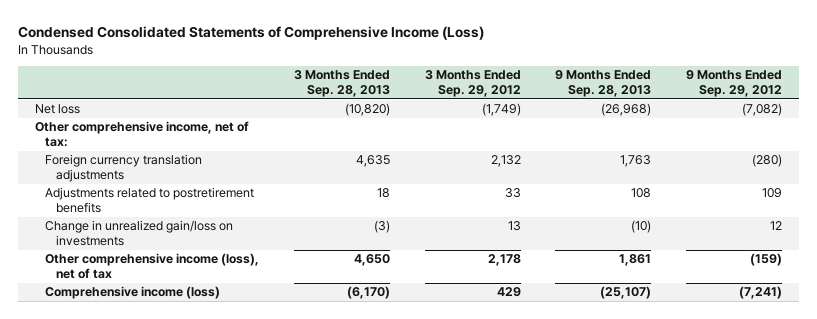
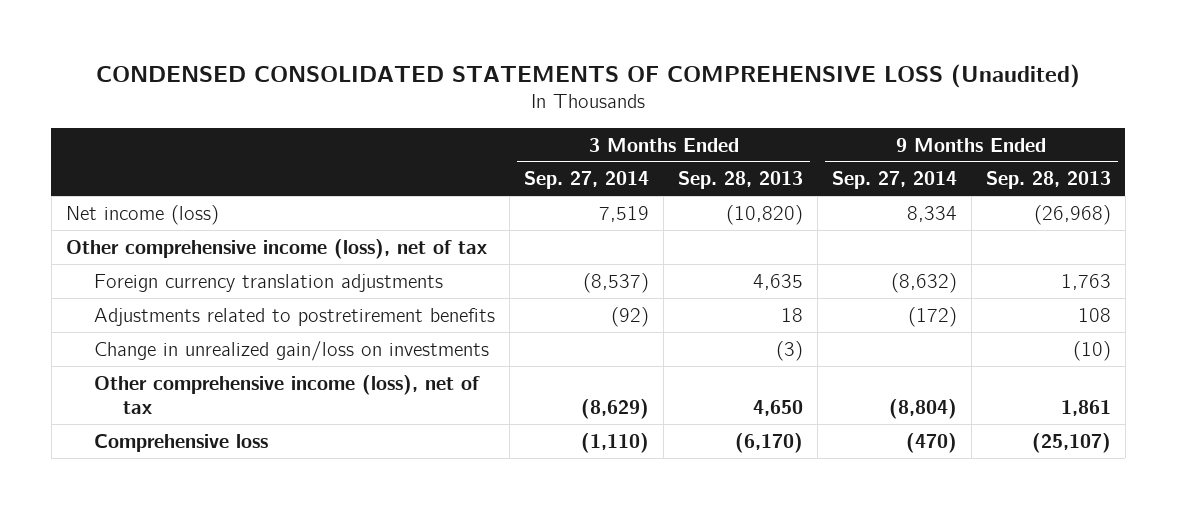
[17,26,484,41] Condensed Consolidated Statements of Comprehensive Income (Loss) -> [96,63,1081,88] CONDENSED CONSOLIDATED STATEMENTS OF COMPREHENSIVE LOSS (Unaudited)
[424,70,521,98] 3 Months Ended Sep. 29, 2012 -> none
[685,70,782,98] 9 Months Ended Sep. 29, 2012 -> none
none -> [524,171,650,190] Sep. 27, 2014
none -> [832,171,958,190] Sep. 27, 2014
[35,104,81,115] Net loss -> [65,204,219,225] Net income (loss)
[35,121,250,148] Other comprehensive income, net of tax: -> [65,238,487,259] Other comprehensive income (loss), net of tax
[45,286,221,300] Comprehensive income (loss) -> [94,433,269,452] Comprehensive loss

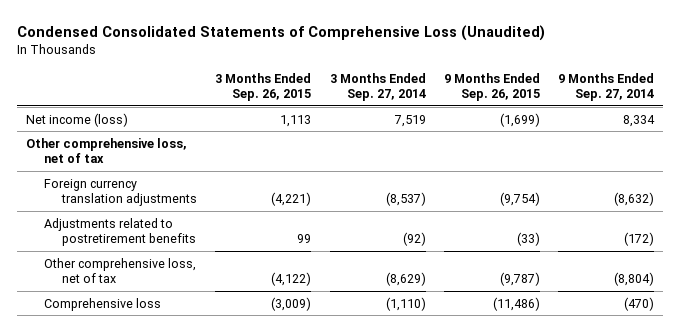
[96,63,1081,88] CONDENSED CONSOLIDATED STATEMENTS OF COMPREHENSIVE LOSS (Unaudited) -> [17,24,546,41] Condensed Consolidated Statements of Comprehensive Loss (Unaudited)
[678,171,804,190] Sep. 28, 2013 -> none
[985,171,1111,190] Sep. 28, 2013 -> none
none -> [215,72,312,102] 3 Months Ended Sep. 26, 2015
none -> [443,72,540,102] 9 Months Ended Sep. 26, 2015
[65,238,487,259] Other comprehensive income (loss), net of tax -> [26,137,188,163] Other comprehensive loss, net of tax
[94,340,490,361] Change in unrealized gain/loss on investments -> none
[94,374,481,415] Other comprehensive income (loss), net of tax -> [44,257,197,283] Other comprehensive loss, net of tax

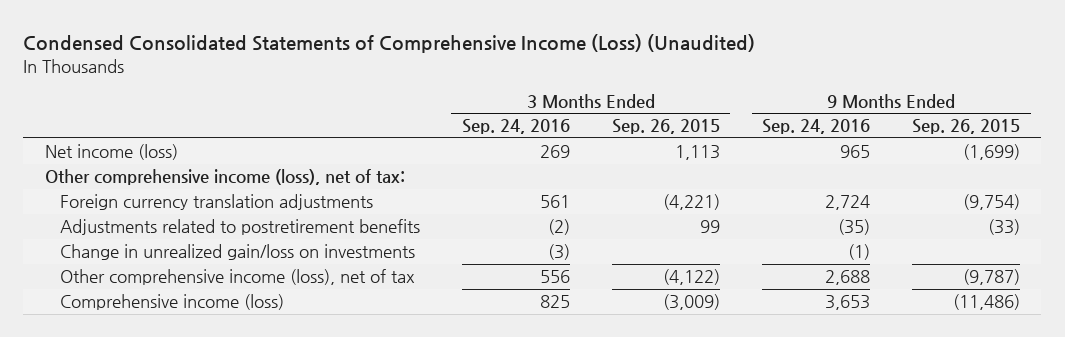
[17,24,546,41] Condensed Consolidated Statements of Comprehensive Loss (Unaudited) -> [23,34,756,54] Condensed Consolidated Statements of Comprehensive Income (Loss) (Unaudited)
[329,72,426,102] 3 Months Ended Sep. 27, 2014 -> none
[557,72,654,102] 9 Months Ended Sep. 27, 2014 -> none
none -> [461,119,570,135] Sep. 24, 2016
none -> [762,119,871,135] Sep. 24, 2016
[26,137,188,163] Other comprehensive loss, net of tax -> [44,169,405,186] Other comprehensive income (loss), net of tax:
none -> [59,244,415,261] Change in unrealized gain/loss on investments
[44,257,197,283] Other comprehensive loss, net of tax -> [59,269,415,286] Other comprehensive income (loss), net of tax
[44,297,162,311] Comprehensive loss -> [59,294,284,311] Comprehensive income (loss)

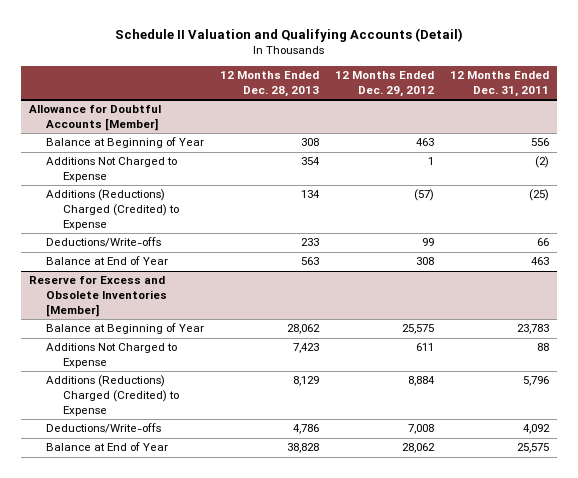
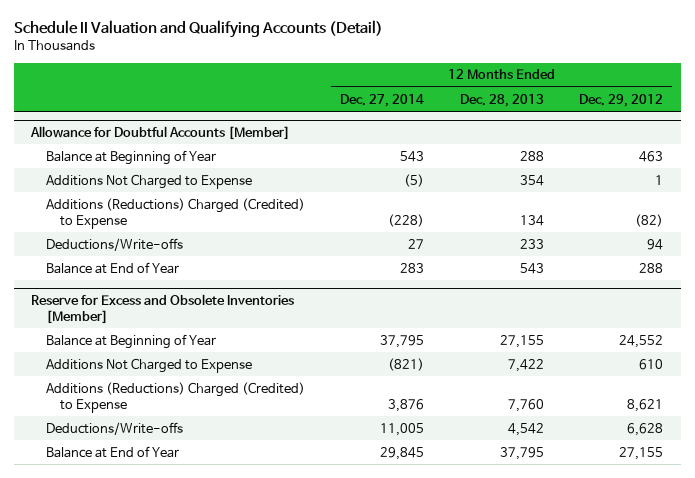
[450,71,550,98] 12 Months Ended Dec. 31, 2011 -> none
none -> [340,93,425,107] Dec. 27, 2014
[300,138,319,147] 308 -> [519,150,544,161] 288
[414,189,435,202] (57) -> [635,213,664,227] (82)
[422,238,435,247] 99 -> [647,238,664,250] 94
[300,257,319,266] 563 -> [519,262,544,274] 543
[416,257,435,266] 308 -> [639,262,664,273] 288
[286,324,320,335] 28,062 -> [499,334,544,348] 27,155
[402,324,435,335] 25,575 -> [619,334,664,348] 24,552
[292,343,319,354] 7,423 -> [507,358,544,372] 7,422
[416,343,435,352] 611 -> [639,358,664,370] 610
[292,376,319,387] 8,129 -> [507,398,544,412] 7,760
[408,376,436,387] 8,884 -> [627,398,664,412] 8,621
[292,424,319,435] 4,786 -> [507,422,544,436] 4,542
[408,424,435,435] 7,008 -> [627,422,664,436] 6,628
[286,443,319,454] 38,828 -> [499,446,544,460] 37,795
[402,443,436,454] 28,062 -> [619,446,664,460] 27,155

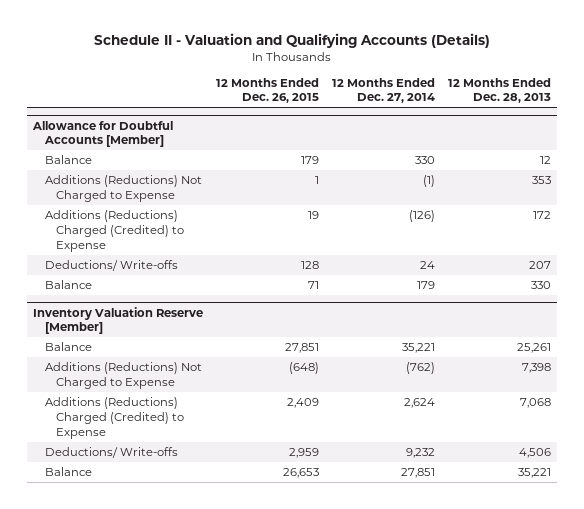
[13,20,383,39] Schedule II Valuation and Qualifying Accounts (Detail) -> [94,32,491,48] Schedule II - Valuation and Qualifying Accounts (Details)
[579,93,664,107] Dec. 29, 2012 -> none
none -> [216,77,320,104] 12 Months Ended Dec. 26, 2015
[45,149,216,165] Balance at Beginning of Year -> [44,155,92,165] Balance
[400,150,425,162] 543 -> [415,156,436,165] 330
[519,150,544,161] 288 -> [540,156,552,165] 12
[45,173,252,189] Additions Not Charged to Expense -> [44,175,202,202] Additions (Reductions) Not Charged to Expense
[404,173,425,187] (5) -> [423,175,436,188] (1)
[519,174,544,186] 354 -> [532,176,552,185] 353
[388,213,425,227] (228) -> [409,210,436,223] (126)
[519,214,544,226] 134 -> [533,211,552,220] 172
[45,237,183,251] Deductions/Write-offs -> [44,260,178,272] Deductions/ Write-offs
[408,238,425,249] 27 -> [420,261,436,270] 24
[519,238,544,249] 233 -> [529,261,552,270] 207
[45,261,179,274] Balance at End of Year -> [44,280,92,290] Balance
[400,262,425,273] 283 -> [417,281,436,290] 179
[519,262,544,274] 543 -> [531,281,552,290] 330
[31,293,295,324] Reserve for Excess and Obsolete Inventories [Member] -> [33,306,204,335] Inventory Valuation Reserve [Member]
[45,333,216,349] Balance at Beginning of Year -> [44,342,92,352] Balance
[380,334,425,348] 37,795 -> [402,343,436,354] 35,221
[499,334,544,348] 27,155 -> [517,343,552,354] 25,261
[45,357,252,373] Additions Not Charged to Expense -> [44,362,202,389] Additions (Reductions) Not Charged to Expense
[388,357,425,371] (821) -> [406,362,436,375] (762)
[507,358,544,372] 7,422 -> [522,363,552,374] 7,398
[388,398,425,412] 3,876 -> [404,398,436,409] 2,624
[507,398,544,412] 7,760 -> [520,398,552,409] 7,068
[45,421,183,435] Deductions/Write-offs -> [44,447,178,459] Deductions/ Write-offs
[380,422,425,436] 11,005 -> [406,448,436,459] 9,232
[507,422,544,436] 4,542 -> [519,448,552,459] 4,506
[45,445,179,458] Balance at End of Year -> [44,467,92,477] Balance
[380,446,425,460] 29,845 -> [401,468,436,479] 27,851
[499,446,544,460] 37,795 -> [518,468,552,479] 35,221

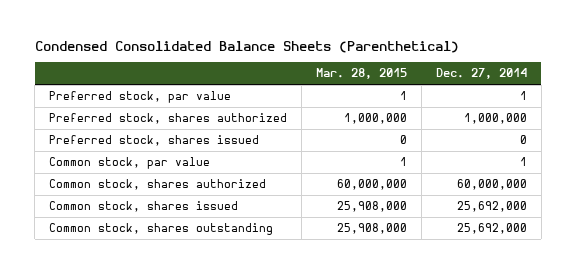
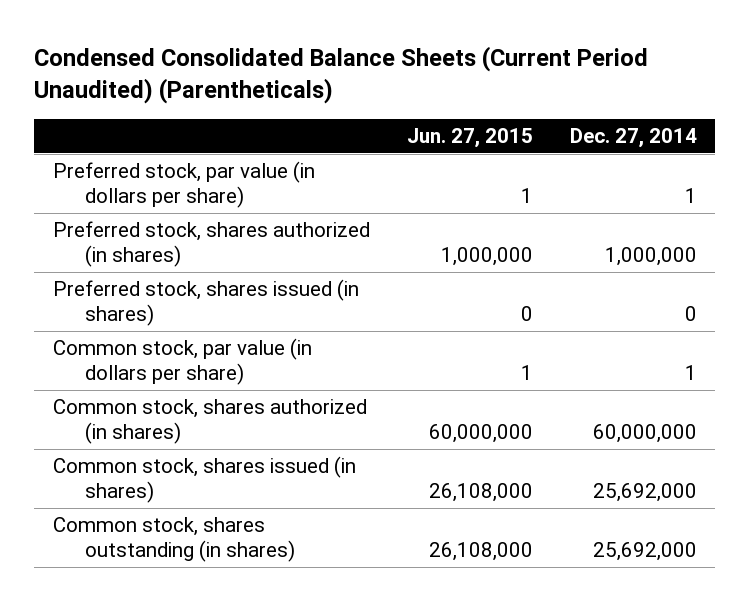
[34,41,459,54] Condensed Consolidated Balance Sheets (Parenthetical) -> [34,46,649,105] Condensed Consolidated Balance Sheets (Current Period Unaudited) (Parentheticals)
[315,68,407,80] Mar. 28, 2015 -> none
none -> [406,128,533,149] Jun. 27, 2015
[49,91,232,104] Preferred stock, par value -> [52,161,315,209] Preferred stock, par value (in dollars per share)
[49,113,288,125] Preferred stock, shares authorized -> [52,221,370,268] Preferred stock, shares authorized (in shares)
[49,135,260,147] Preferred stock, shares issued -> [52,279,359,327] Preferred stock, shares issued (in shares)
[49,157,211,170] Common stock, par value -> [52,338,312,386] Common stock, par value (in dollars per share)
[49,179,267,191] Common stock, shares authorized -> [52,399,367,445] Common stock, shares authorized (in shares)
[49,201,239,213] Common stock, shares issued -> [52,456,356,504] Common stock, shares issued (in shares)
[49,223,274,236] Common stock, shares outstanding -> [52,517,296,563] Common stock, shares outstanding (in shares)

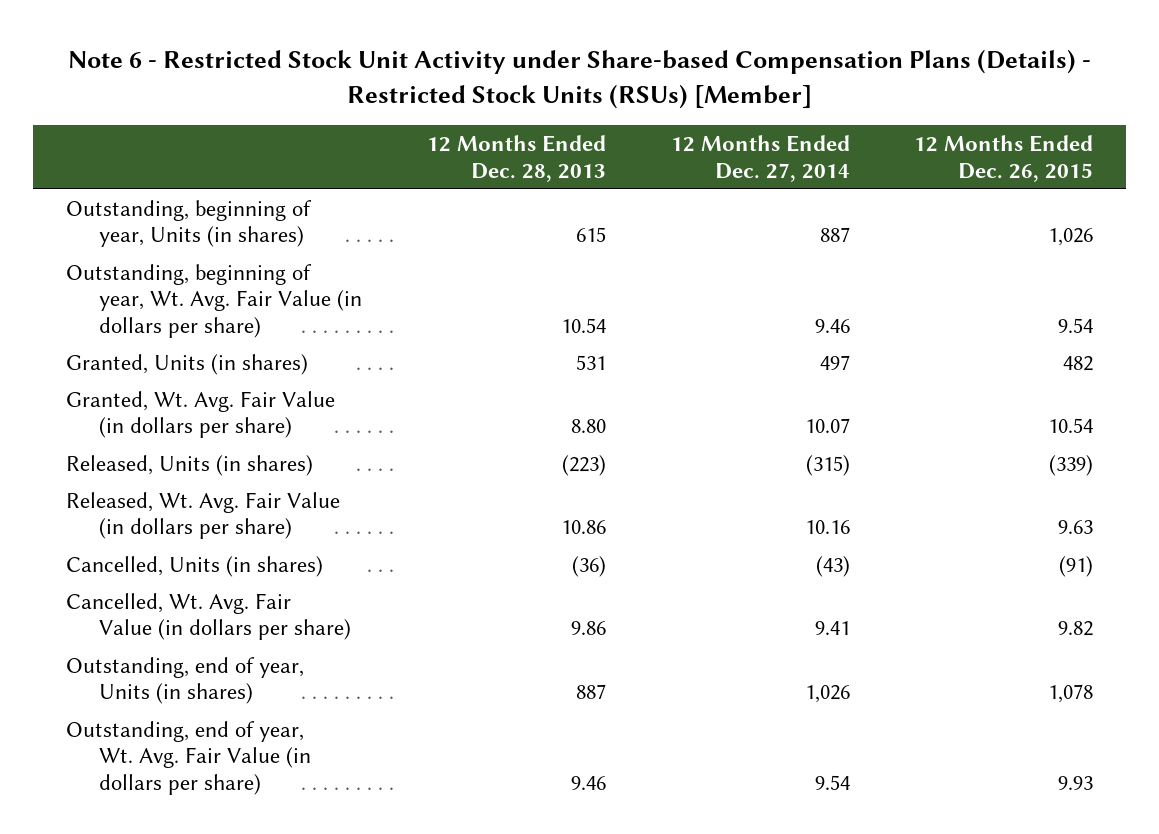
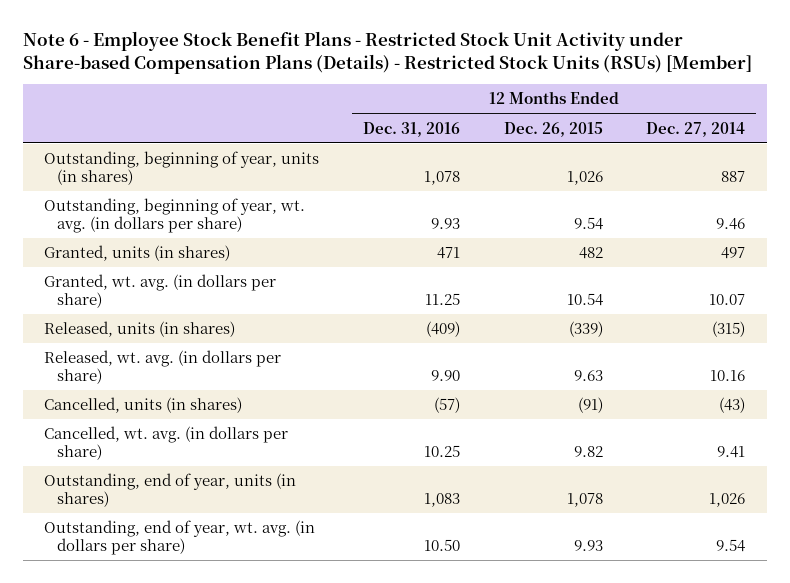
[67,49,1091,109] Note 6 - Restricted Stock Unit Activity under Share-based Compensation Plans (Details) - Restricted Stock Units (RSUs) [Member] -> [22,30,752,75] Note 6 - Employee Stock Benefit Plans - Restricted Stock Unit Activity under Share-based Compensation Plans (Details) - Restricted Stock Units (RSUs) [Member]
[426,135,606,182] 12 Months Ended Dec. 28, 2013 -> none
none -> [363,121,461,137] Dec. 31, 2016
[65,199,312,248] Outstanding, beginning of year, Units (in shares) -> [44,151,320,185] Outstanding, beginning of year, units (in shares)
[65,263,363,338] Outstanding, beginning of year, Wt. Avg. Fair Value (in dollars per share) -> [44,198,306,233] Outstanding, beginning of year, wt. avg. (in dollars per share)
[65,353,308,375] Granted, Units (in shares) -> [44,245,231,262] Granted, units (in shares)
[65,390,335,439] Granted, Wt. Avg. Fair Value (in dollars per share) -> [44,274,277,308] Granted, wt. avg. (in dollars per share)
[65,454,313,476] Released, Units (in shares) -> [44,321,236,338] Released, units (in shares)
[65,491,340,540] Released, Wt. Avg. Fair Value (in dollars per share) -> [44,350,282,384] Released, wt. avg. (in dollars per share)
[65,555,323,577] Cancelled, Units (in shares) -> [44,397,243,414] Cancelled, units (in shares)
[65,592,352,641] Cancelled, Wt. Avg. Fair Value (in dollars per share) -> [44,426,289,460] Cancelled, wt. avg. (in dollars per share)
[65,656,304,705] Outstanding, end of year, Units (in shares) -> [44,473,297,507] Outstanding, end of year, units (in shares)
[65,720,312,795] Outstanding, end of year, Wt. Avg. Fair Value (in dollars per share) -> [44,520,316,555] Outstanding, end of year, wt. avg. (in dollars per share)

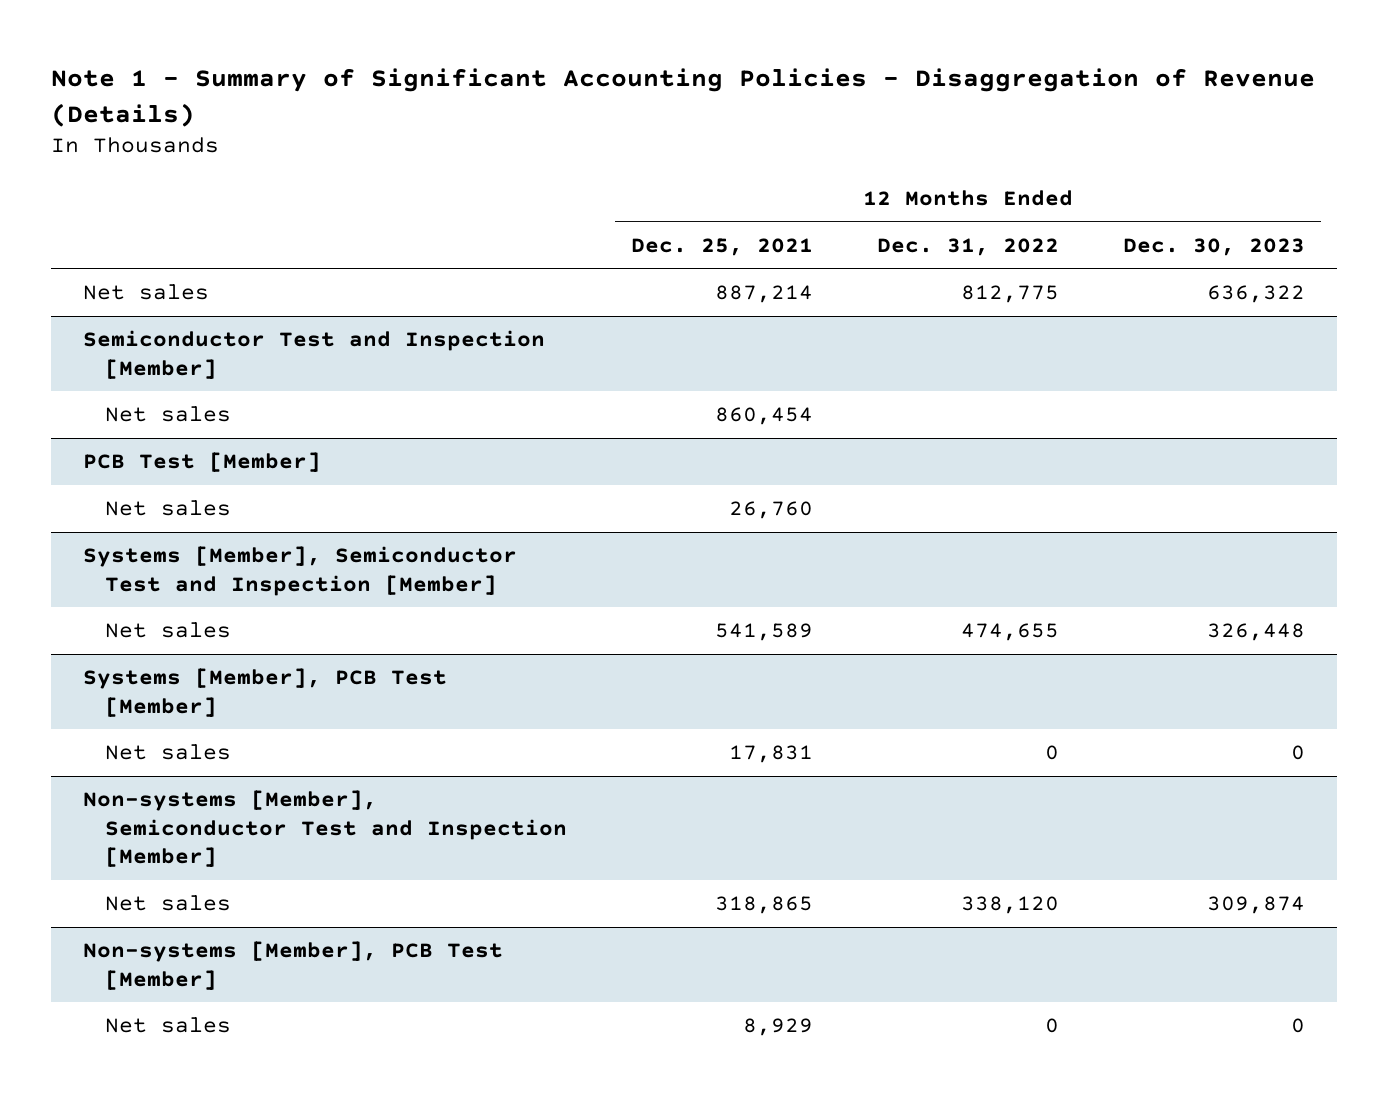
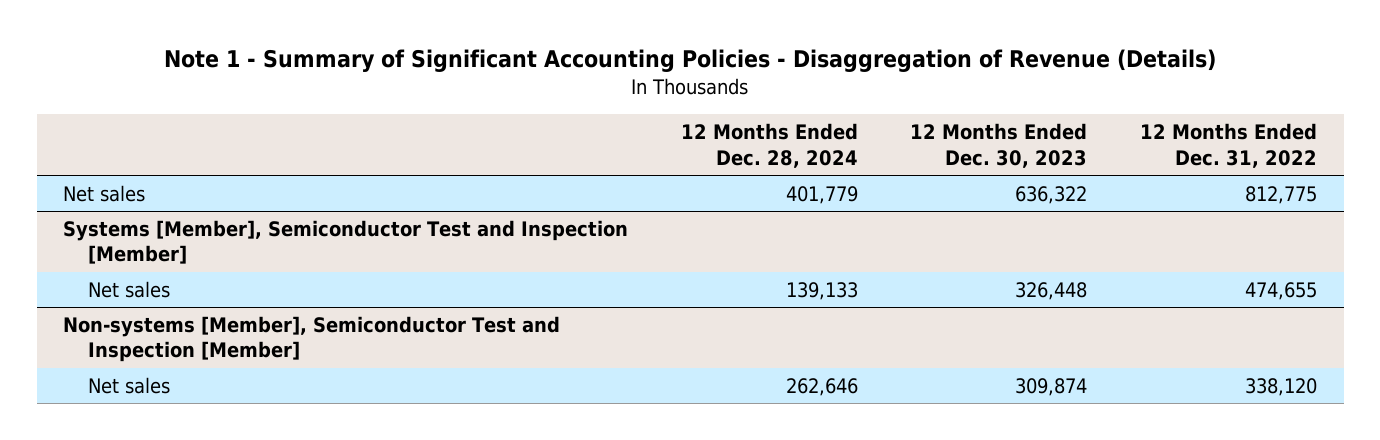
[630,237,813,256] Dec. 25, 2021 -> none
none -> [680,123,858,168] 12 Months Ended Dec. 28, 2024
[82,330,545,379] Semiconductor Test and Inspection [Member] -> none
[104,406,231,423] Net sales -> none
[82,452,321,473] PCB Test [Member] -> none
[104,500,231,517] Net sales -> none
[82,668,447,717] Systems [Member], PCB Test [Member] -> none
[104,744,231,761] Net sales -> none
[82,941,503,990] Non-systems [Member], PCB Test [Member] -> none
[104,1017,231,1034] Net sales -> none

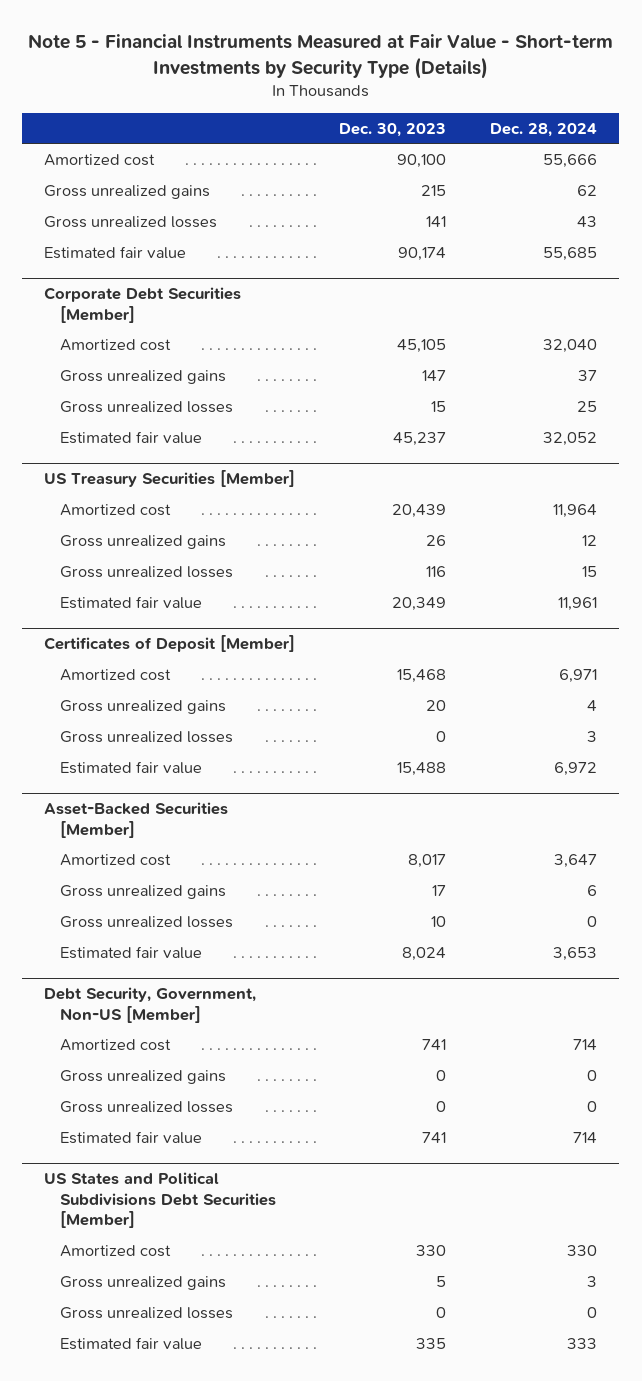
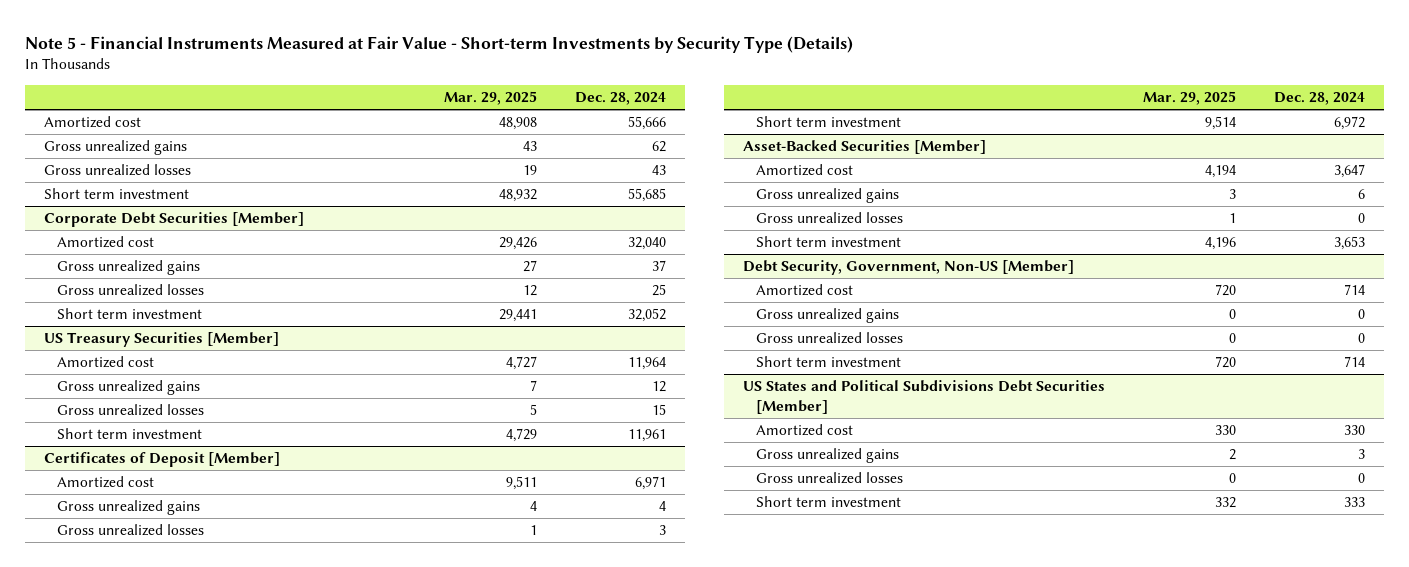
[339,122,447,137] Dec. 30, 2023 -> none
none -> [443,91,537,106] Mar. 29, 2025
[44,245,187,259] Estimated fair value -> [43,188,189,200] Short term investment
[60,430,203,444] Estimated fair value -> [57,308,203,320] Short term investment
[60,595,203,609] Estimated fair value -> [57,428,203,440] Short term investment
[60,760,203,774] Estimated fair value -> [756,116,902,128] Short term investment
[60,945,203,959] Estimated fair value -> [756,236,902,248] Short term investment
[60,1130,203,1144] Estimated fair value -> [756,356,902,368] Short term investment
[60,1336,203,1350] Estimated fair value -> [756,496,902,508] Short term investment

